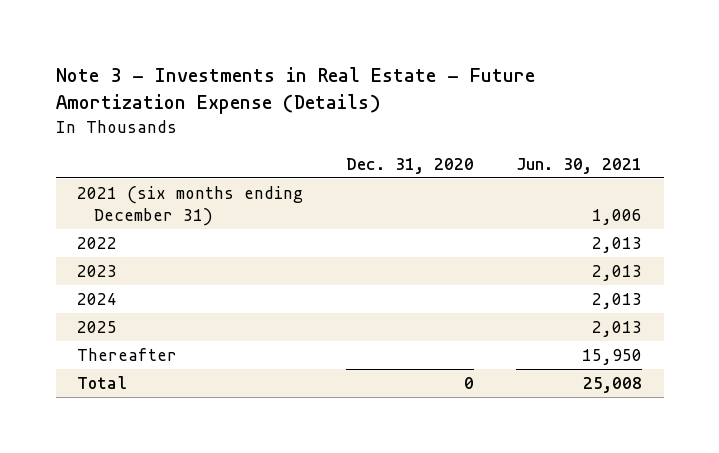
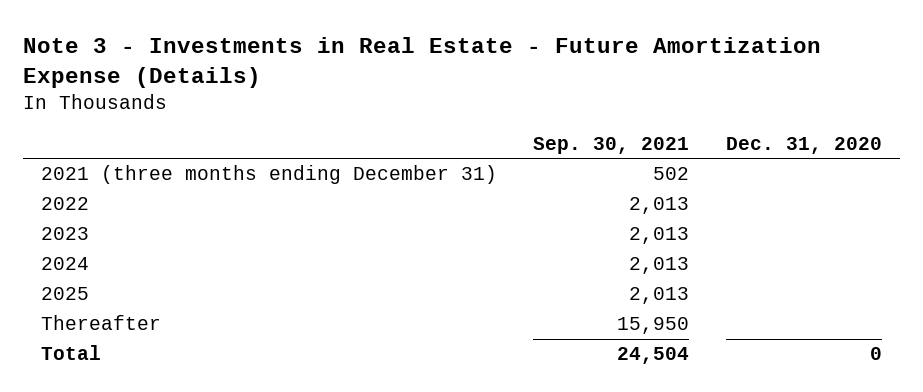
[516,157,643,174] Jun. 30, 2021 -> none
none -> [533,136,690,154] Sep. 30, 2021
[77,185,304,226] 2021 (six months ending December 31) -> [41,165,498,185] 2021 (three months ending December 31)

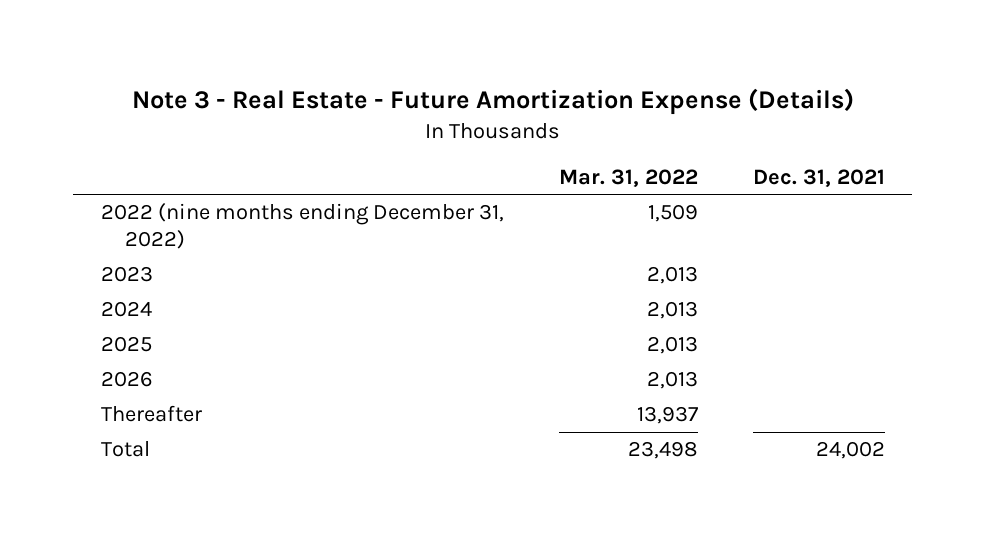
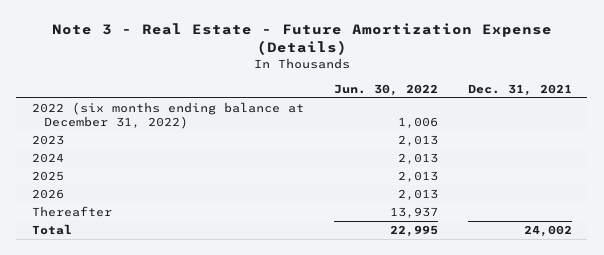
[558,168,698,187] Mar. 31, 2022 -> none
none -> [333,83,438,96] Jun. 30, 2022
[100,203,504,250] 2022 (nine months ending December 31, 2022) -> [31,102,304,129] 2022 (six months ending balance at December 31, 2022)

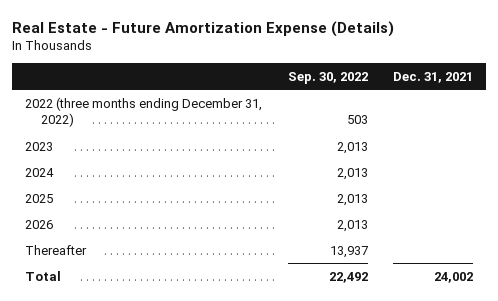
[51,23,552,56] Note 3 - Real Estate - Future Amortization Expense (Details) -> [12,20,395,37] Real Estate - Future Amortization Expense (Details)
[333,83,438,96] Jun. 30, 2022 -> none
none -> [287,71,368,84] Sep. 30, 2022
[31,102,304,129] 2022 (six months ending balance at December 31, 2022) -> [25,96,263,128] 2022 (three months ending December 31, 2022)

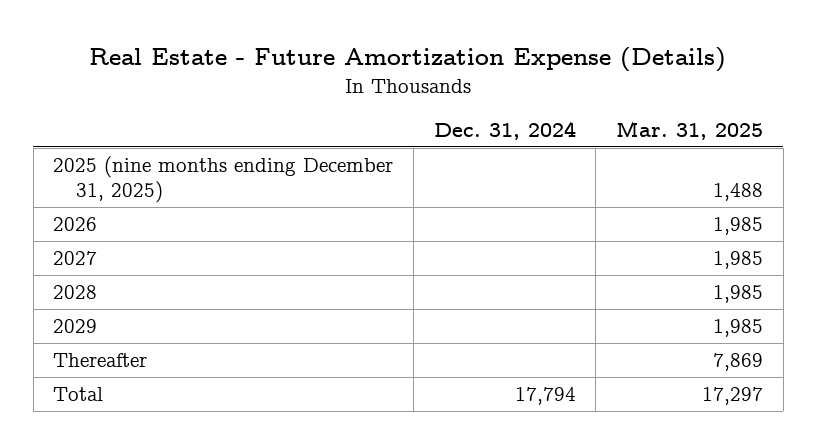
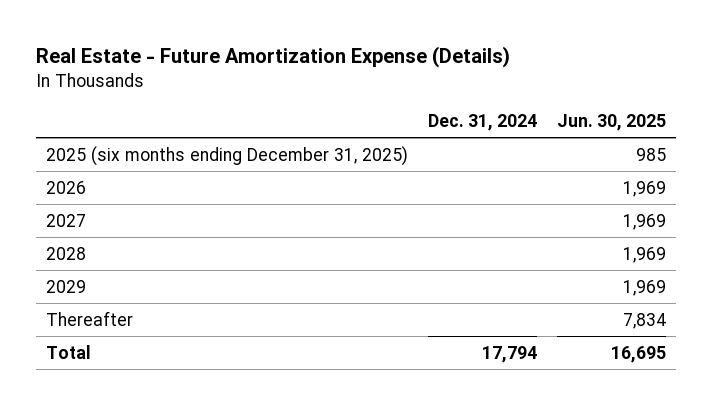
[615,120,763,140] Mar. 31, 2025 -> none
none -> [557,113,667,131] Jun. 30, 2025
[53,155,394,204] 2025 (nine months ending December 31, 2025) -> [46,145,409,166] 2025 (six months ending December 31, 2025)

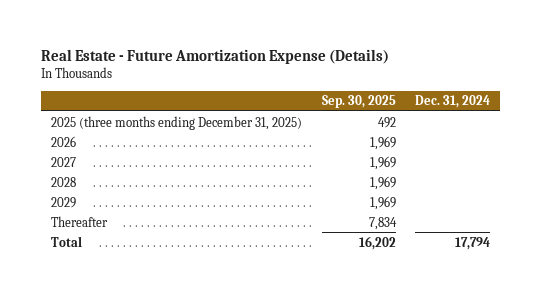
[557,113,667,131] Jun. 30, 2025 -> none
none -> [321,95,396,109] Sep. 30, 2025
[46,145,409,166] 2025 (six months ending December 31, 2025) -> [50,115,302,130] 2025 (three months ending December 31, 2025)

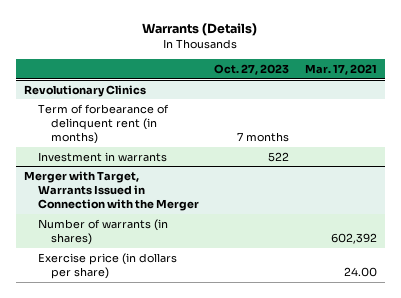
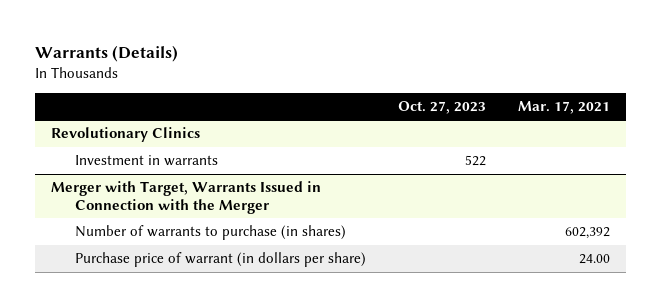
[37,103,169,145] Term of forbearance of delinquent rent (in months) -> none
[37,218,168,245] Number of warrants (in shares) -> [74,225,346,241] Number of warrants to purchase (in shares)
[37,252,177,279] Exercise price (in dollars per share) -> [74,252,366,268] Purchase price of warrant (in dollars per share)

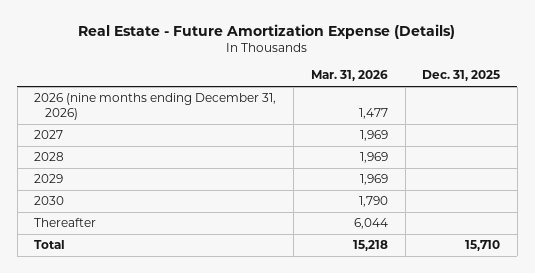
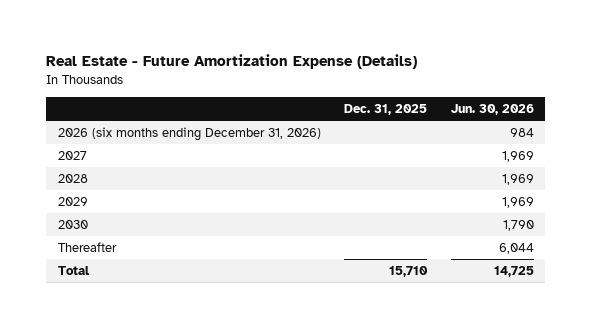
[310,70,388,82] Mar. 31, 2026 -> none
none -> [450,104,534,116] Jun. 30, 2026
[34,93,277,120] 2026 (nine months ending December 31, 2026) -> [57,126,321,141] 2026 (six months ending December 31, 2026)

